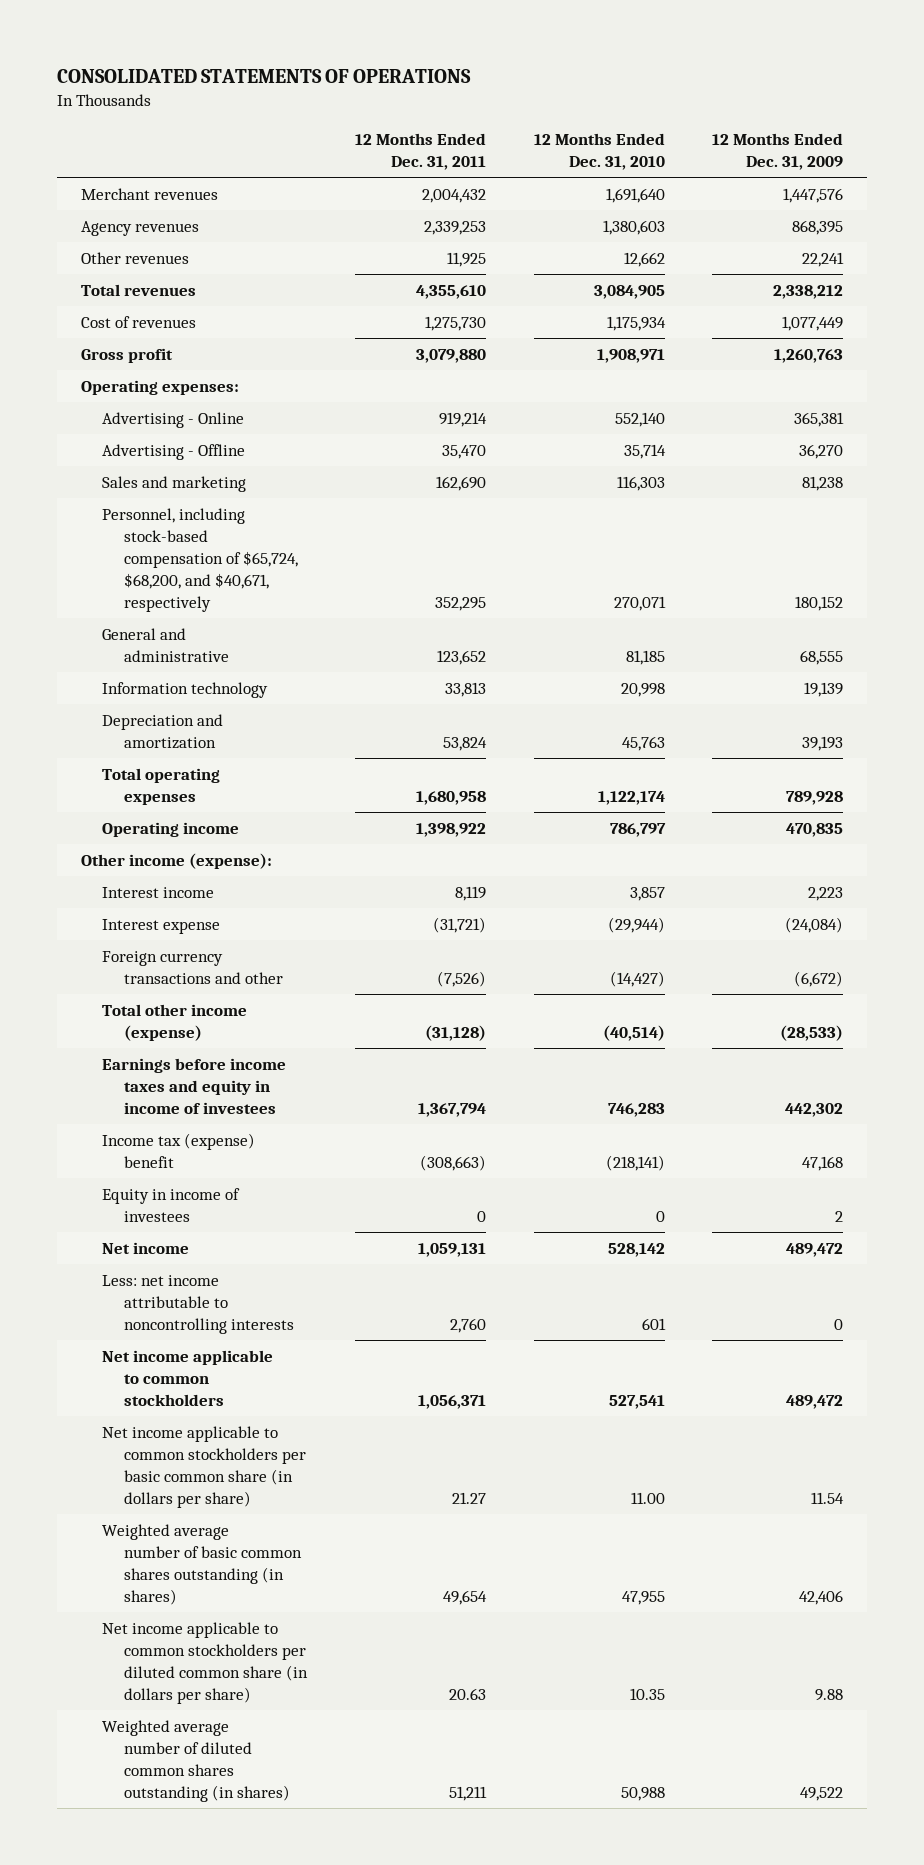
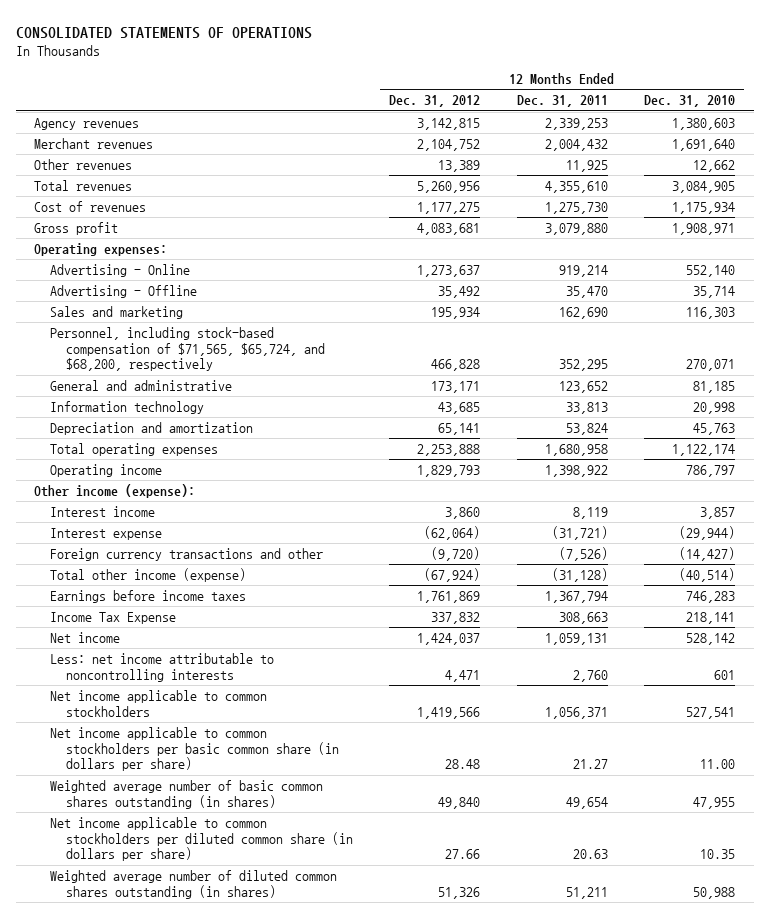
[712,133,844,171] 12 Months Ended Dec. 31, 2009 -> none
none -> [389,95,481,108] Dec. 31, 2012
[80,187,218,200] Merchant revenues -> [34,137,154,149] Merchant revenues
[102,507,298,612] Personnel, including stock-based compensation of $65,724, $68,200, and $40,671, respectively -> [49,326,325,372] Personnel, including stock-based compensation of $71,565, $65,724, and $68,200, respectively
[102,1187,241,1222] Equity in income of investees -> none
[102,1057,287,1114] Earnings before income taxes and equity in income of investees -> [49,589,246,603] Earnings before income taxes
[102,1132,256,1168] Income tax (expense) benefit -> [49,611,176,624] Income Tax Expense
[419,1154,486,1171] (308,663) -> [558,611,608,624] 308,663
[605,1154,665,1171] (218,141) -> [686,611,736,624] 218,141

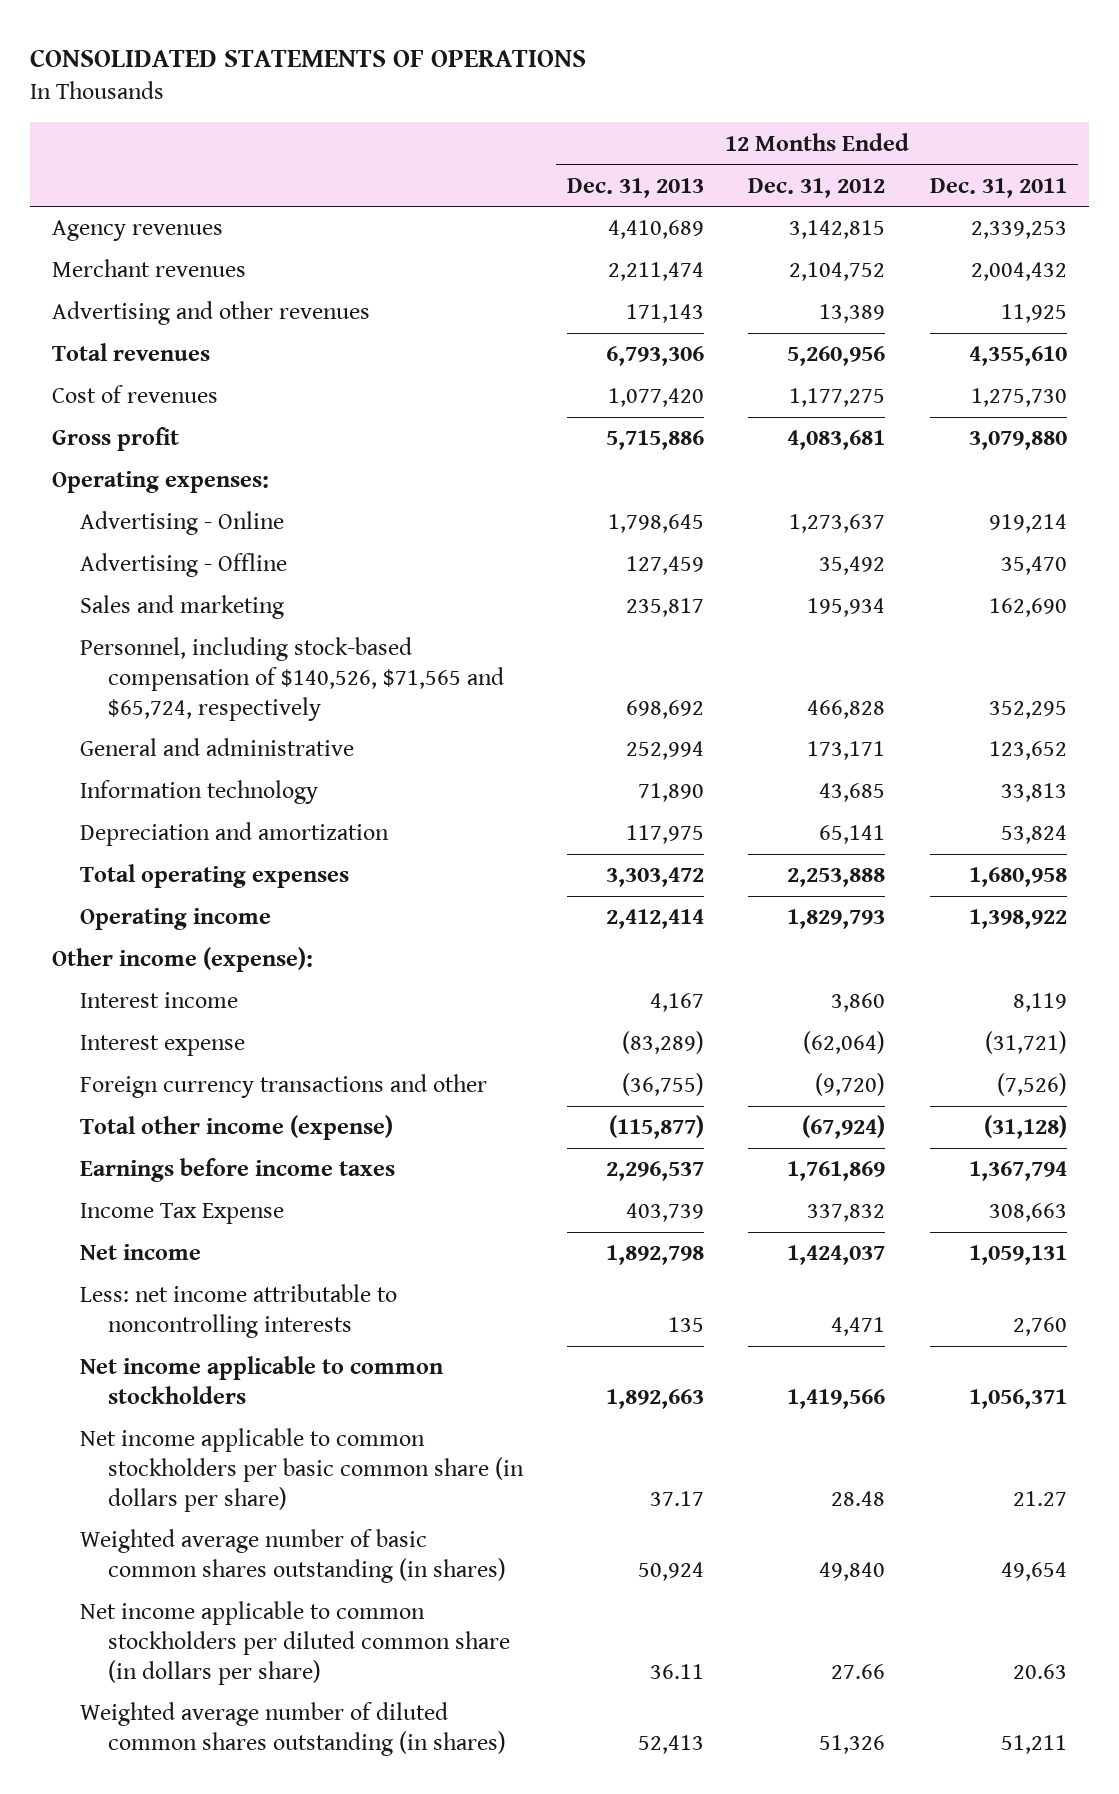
[644,95,736,108] Dec. 31, 2010 -> none
none -> [566,177,704,198] Dec. 31, 2013
[34,158,133,170] Other revenues -> [52,301,371,326] Advertising and other revenues
[49,326,325,372] Personnel, including stock-based compensation of $71,565, $65,724, and $68,200, respectively -> [80,637,504,721] Personnel, including stock-based compensation of $140,526, $71,565 and $65,724, respectively

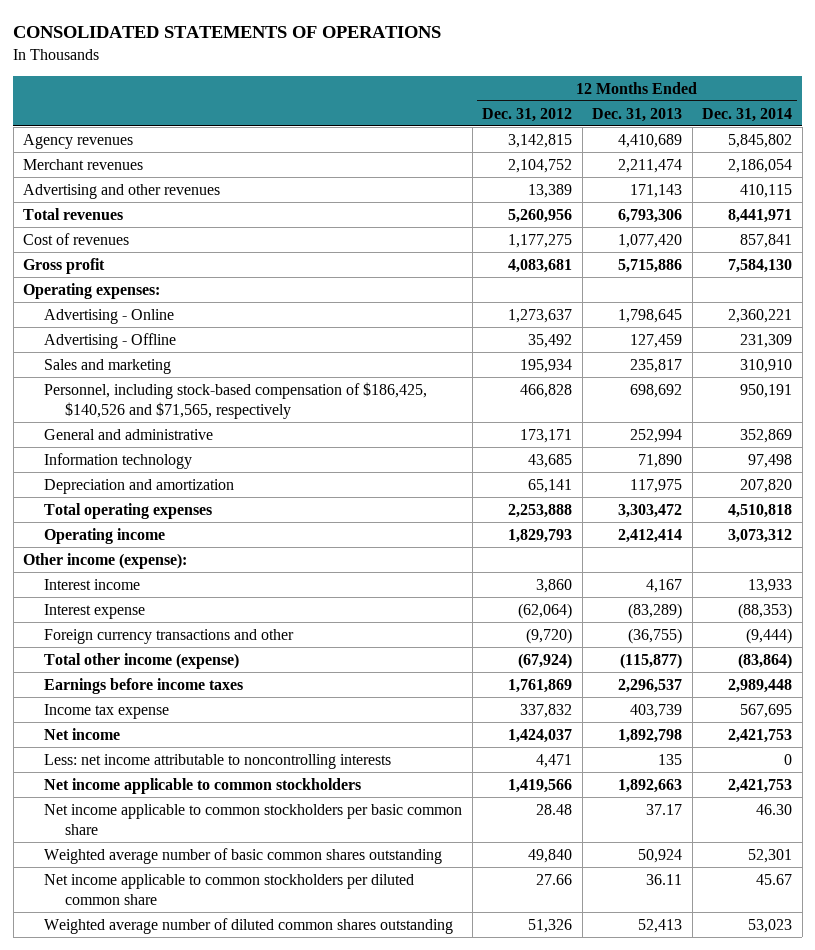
[929,177,1067,198] Dec. 31, 2011 -> none
none -> [702,107,793,122] Dec. 31, 2014
[80,637,504,721] Personnel, including stock-based compensation of $140,526, $71,565 and $65,724, respectively -> [44,381,428,419] Personnel, including stock-based compensation of $186,425, $140,526 and $71,565, respectively
[80,1203,285,1225] Income Tax Expense -> [44,703,170,719] Income tax expense
[80,1428,524,1512] Net income applicable to common stockholders per basic common share (in dollars per share) -> [44,803,463,835] Net income applicable to common stockholders per basic common share
[80,1529,506,1584] Weighted average number of basic common shares outstanding (in shares) -> [44,847,443,864] Weighted average number of basic common shares outstanding
[80,1601,510,1685] Net income applicable to common stockholders per diluted common share (in dollars per share) -> [44,873,415,905] Net income applicable to common stockholders per diluted common share
[80,1702,506,1757] Weighted average number of diluted common shares outstanding (in shares) -> [44,917,454,934] Weighted average number of diluted common shares outstanding

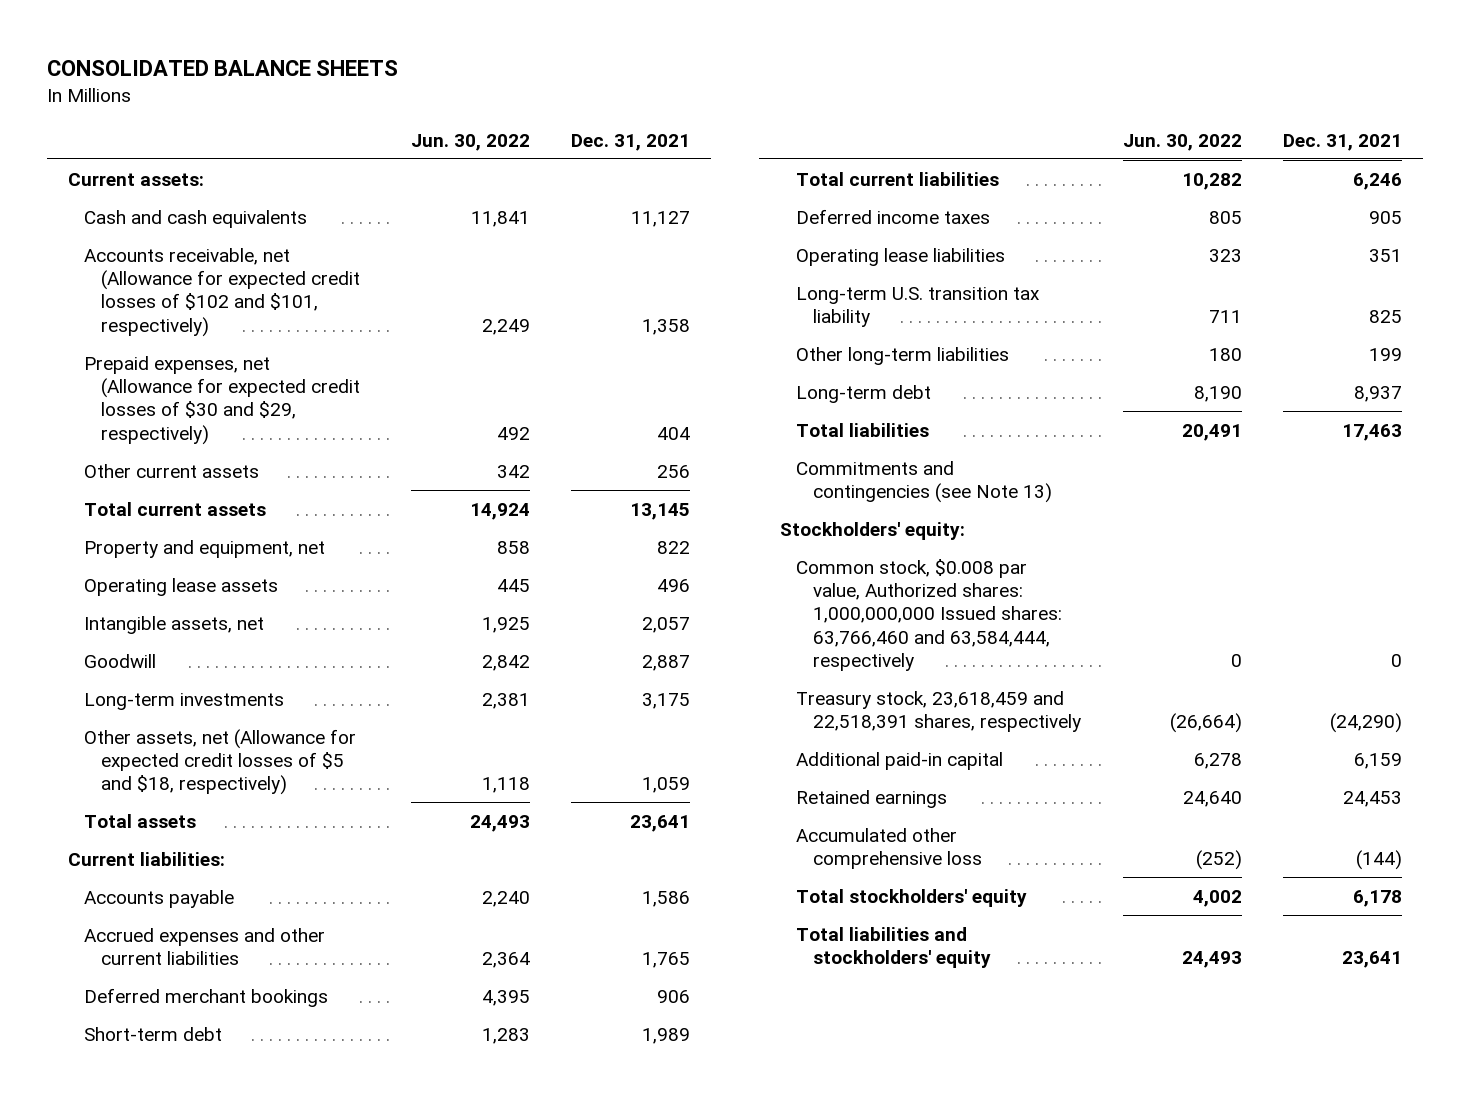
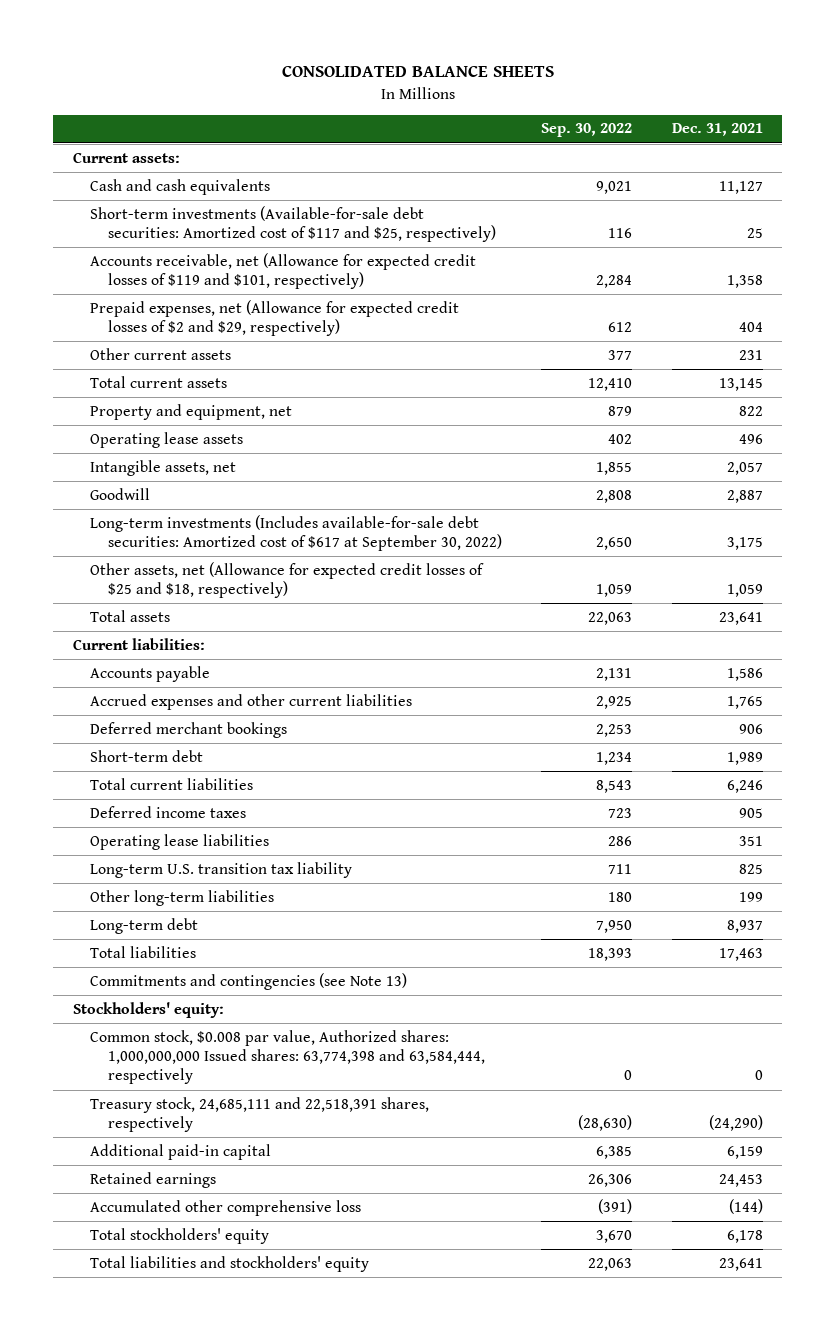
[410,133,530,151] Jun. 30, 2022 -> none
none -> [541,123,633,138] Sep. 30, 2022
none -> [90,205,497,243] Short-term investments (Available-for-sale debt securities: Amortized cost of $117 and $25, respectively)
[84,247,360,337] Accounts receivable, net (Allowance for expected credit losses of $102 and $101, respectively) -> [90,252,477,290] Accounts receivable, net (Allowance for expected credit losses of $119 and $101, respectively)
[84,355,360,445] Prepaid expenses, net (Allowance for expected credit losses of $30 and $29, respectively) -> [90,299,460,337] Prepaid expenses, net (Allowance for expected credit losses of $2 and $29, respectively)
[657,464,691,478] 256 -> [738,349,763,360] 231
[84,692,285,710] Long-term investments -> [90,514,503,552] Long-term investments (Includes available-for-sale debt securities: Amortized cost of $617 at September 30, 2022)
[84,728,357,796] Other assets, net (Allowance for expected credit losses of $5 and $18, respectively) -> [90,561,485,599] Other assets, net (Allowance for expected credit losses of $25 and $18, respectively)
[796,558,1062,672] Common stock, $0.008 par value, Authorized shares: 1,000,000,000 Issued shares: 63,766,460 and 63,584,444, respectively -> [90,1029,486,1085] Common stock, $0.008 par value, Authorized shares: 1,000,000,000 Issued shares: 63,774,398 and 63,584,444, respectively
[796,690,1081,732] Treasury stock, 23,618,459 and 22,518,391 shares, respectively -> [90,1096,430,1133] Treasury stock, 24,685,111 and 22,518,391 shares, respectively

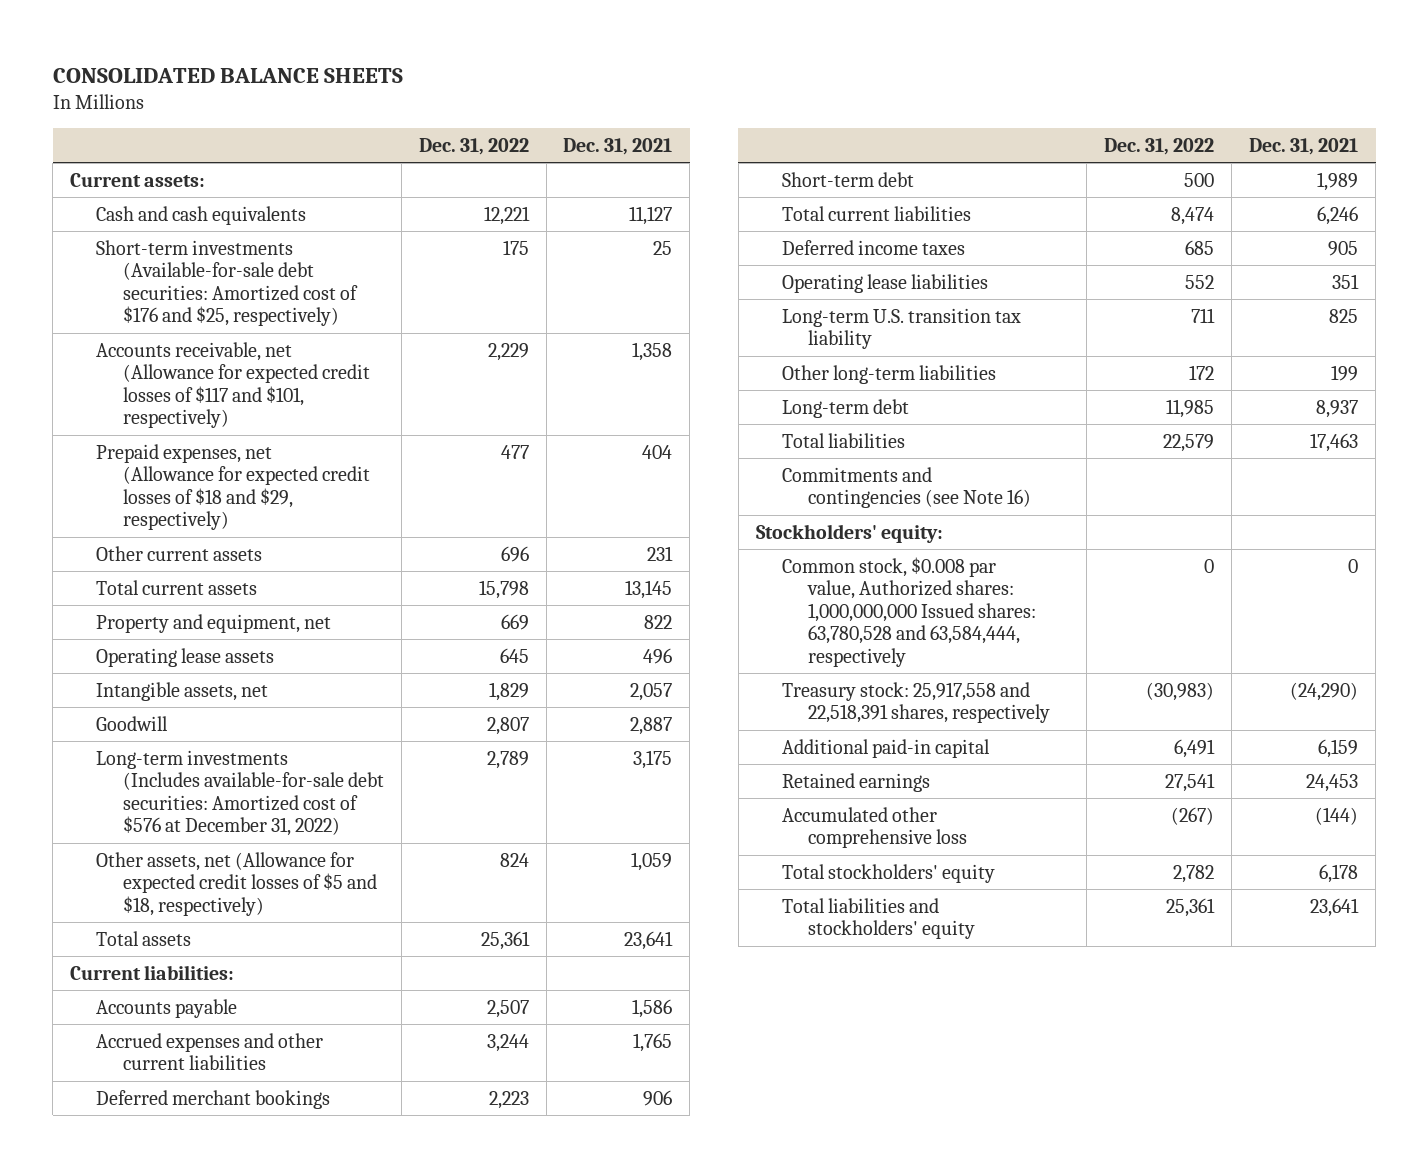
[541,123,633,138] Sep. 30, 2022 -> none
none -> [418,138,529,156] Dec. 31, 2022
[90,205,497,243] Short-term investments (Available-for-sale debt securities: Amortized cost of $117 and $25, respectively) -> [96,239,358,327] Short-term investments (Available-for-sale debt securities: Amortized cost of $176 and $25, respectively)
[90,252,477,290] Accounts receivable, net (Allowance for expected credit losses of $119 and $101, respectively) -> [96,341,370,429] Accounts receivable, net (Allowance for expected credit losses of $117 and $101, respectively)
[90,299,460,337] Prepaid expenses, net (Allowance for expected credit losses of $2 and $29, respectively) -> [96,443,370,531] Prepaid expenses, net (Allowance for expected credit losses of $18 and $29, respectively)
[90,514,503,552] Long-term investments (Includes available-for-sale debt securities: Amortized cost of $617 at September 30, 2022) -> [96,749,384,837] Long-term investments (Includes available-for-sale debt securities: Amortized cost of $576 at December 31, 2022)
[90,561,485,599] Other assets, net (Allowance for expected credit losses of $25 and $18, respectively) -> [96,851,377,916] Other assets, net (Allowance for expected credit losses of $5 and $18, respectively)
[90,972,408,990] Commitments and contingencies (see Note 13) -> [782,466,1032,509] Commitments and contingencies (see Note 16)
[90,1029,486,1085] Common stock, $0.008 par value, Authorized shares: 1,000,000,000 Issued shares: 63,774,398 and 63,584,444, respectively -> [782,556,1037,667] Common stock, $0.008 par value, Authorized shares: 1,000,000,000 Issued shares: 63,780,528 and 63,584,444, respectively
[90,1096,430,1133] Treasury stock, 24,685,111 and 22,518,391 shares, respectively -> [782,681,1051,724] Treasury stock: 25,917,558 and 22,518,391 shares, respectively

